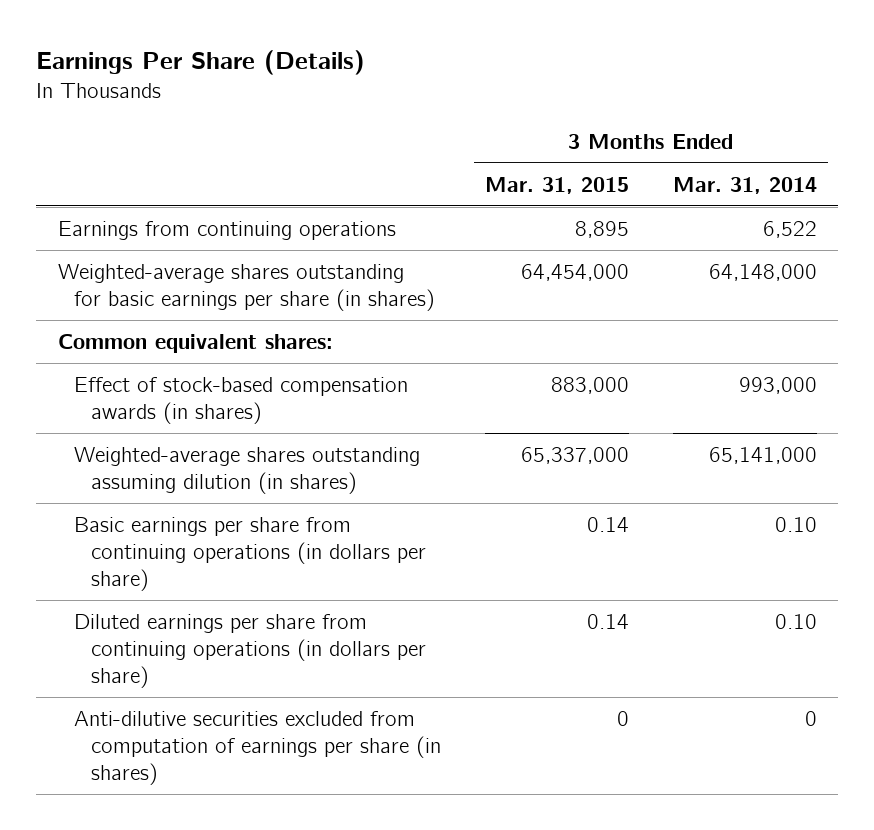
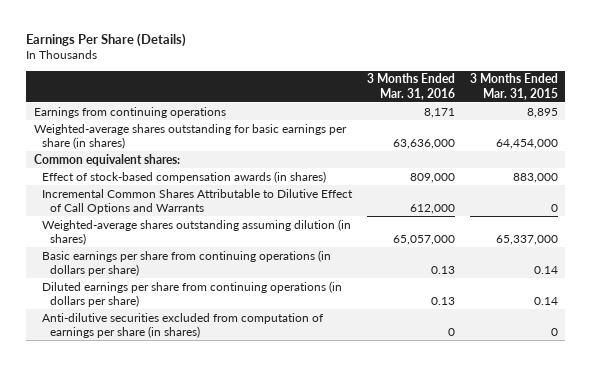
[672,176,817,194] Mar. 31, 2014 -> none
none -> [366,73,455,100] 3 Months Ended Mar. 31, 2016
none -> [41,188,353,214] Incremental Common Shares Attributable to Dilutive Effect of Call Options and Warrants

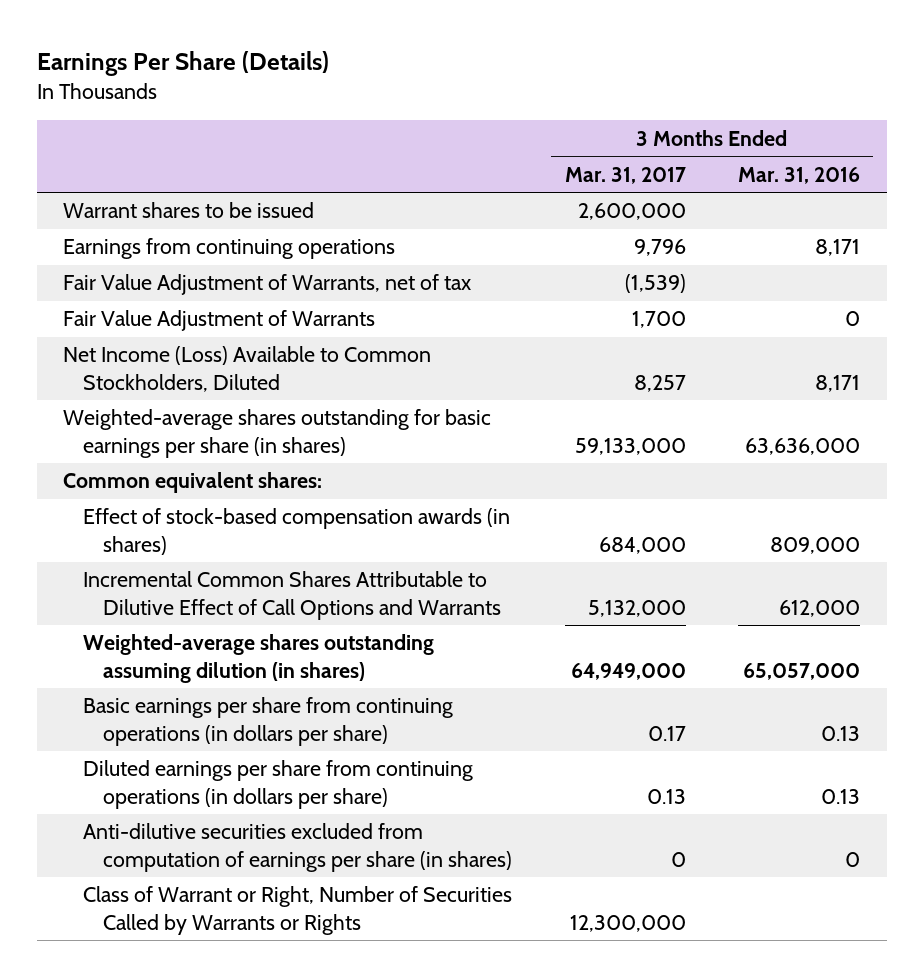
[469,73,558,100] 3 Months Ended Mar. 31, 2015 -> none
none -> [564,166,686,184] Mar. 31, 2017
none -> [63,202,315,219] Warrant shares to be issued
none -> [63,274,472,296] Fair Value Adjustment of Warrants, net of tax
none -> [63,310,376,332] Fair Value Adjustment of Warrants
none -> [63,346,432,392] Net Income (Loss) Available to Common Stockholders, Diluted
none -> [82,886,512,935] Class of Warrant or Right, Number of Securities Called by Warrants or Rights

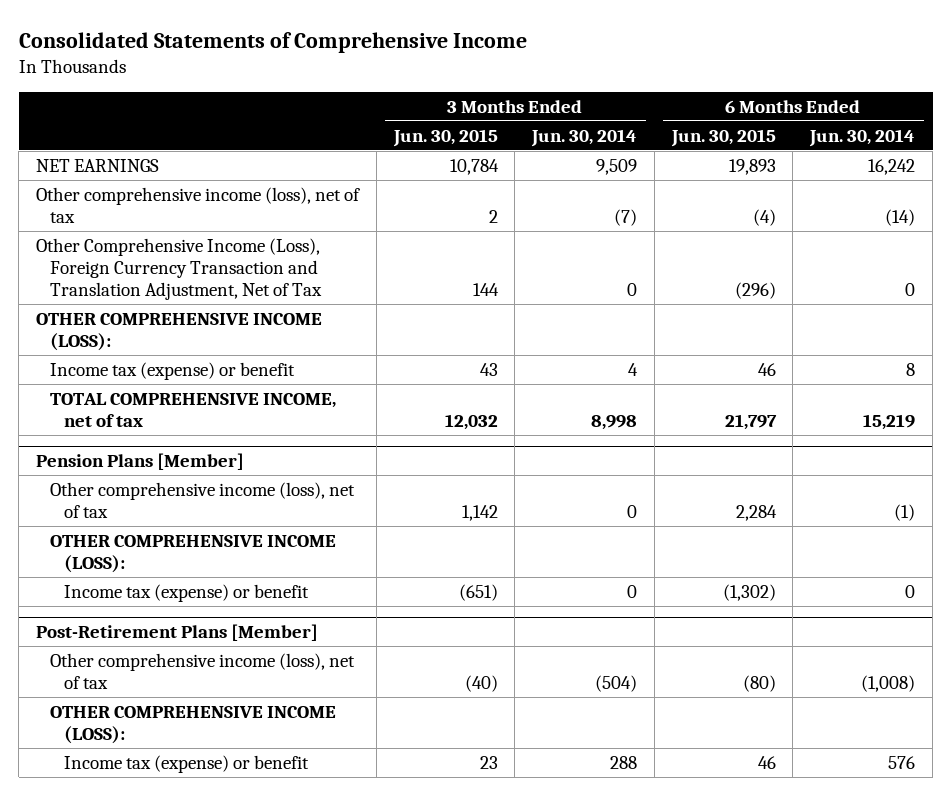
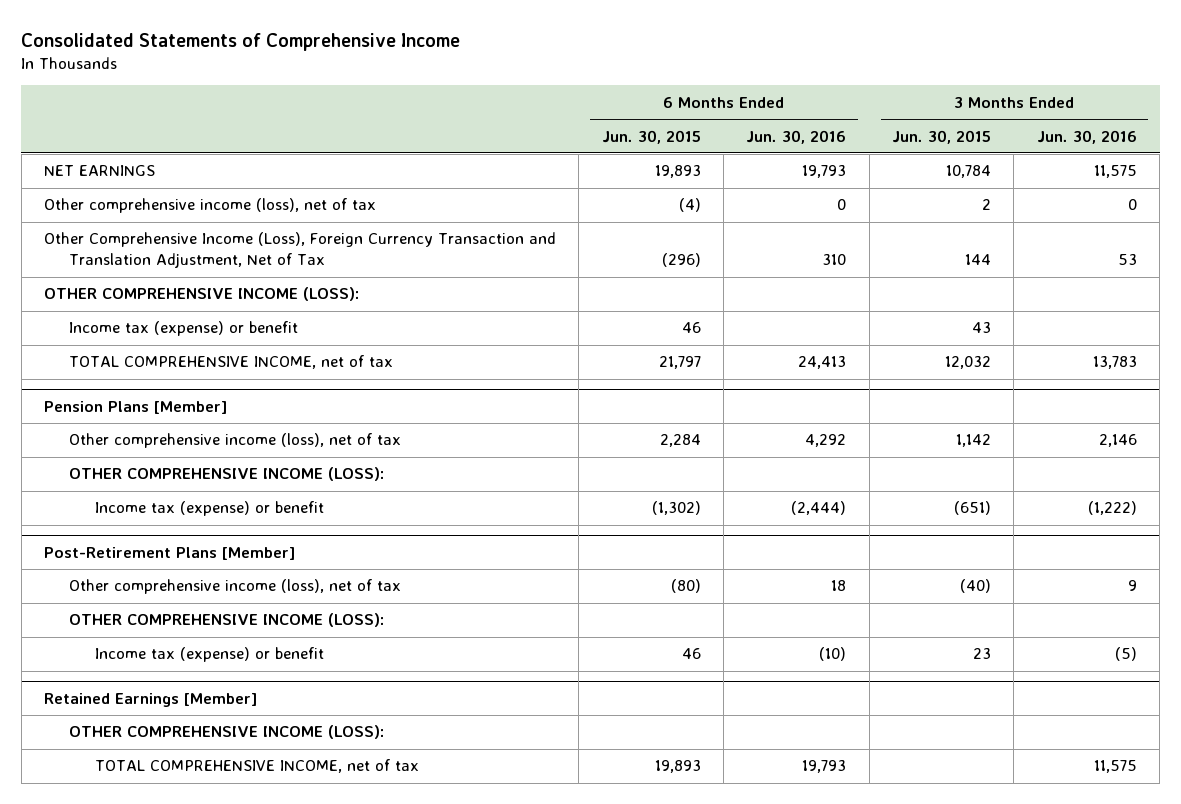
[531,128,638,147] Jun. 30, 2014 -> none
[809,128,916,147] Jun. 30, 2014 -> none
none -> [746,129,847,144] Jun. 30, 2016
none -> [1036,129,1137,144] Jun. 30, 2016
none -> [43,692,257,707] Retained Earnings [Member]
none -> [69,725,385,740] OTHER COMPREHENSIVE INCOME (LOSS):
none -> [94,759,419,774] TOTAL COMPREHENSIVE INCOME, net of tax

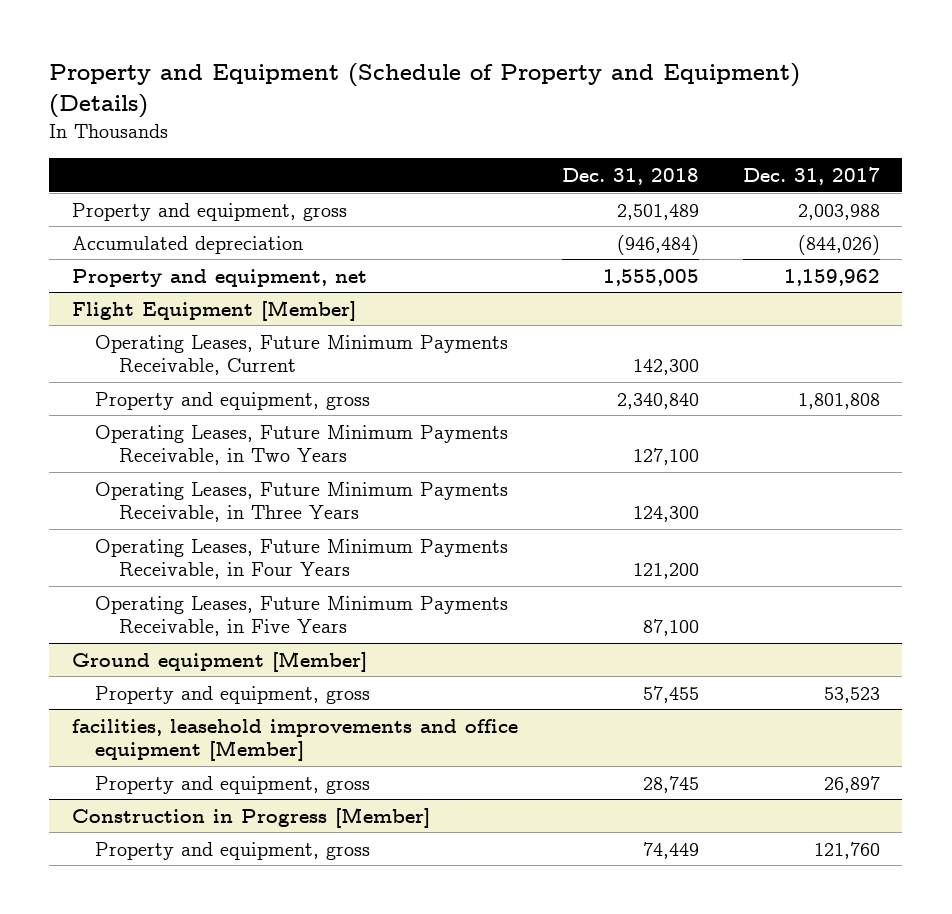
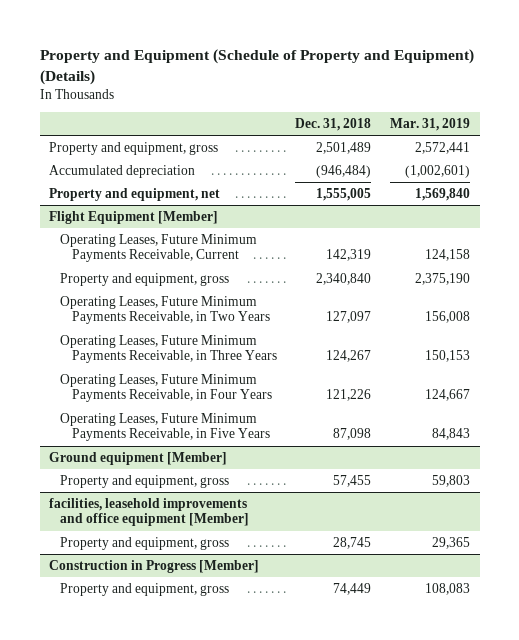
[743,166,881,185] Dec. 31, 2017 -> none
none -> [390,118,471,132] Mar. 31, 2019
[632,358,699,375] 142,300 -> [326,249,372,262] 142,319
[632,447,699,465] 127,100 -> [326,311,372,324] 127,097
[632,505,699,522] 124,300 -> [326,350,372,363] 124,267
[632,562,699,579] 121,200 -> [326,389,372,402] 121,226
[642,618,699,636] 87,100 -> [333,428,372,441] 87,098

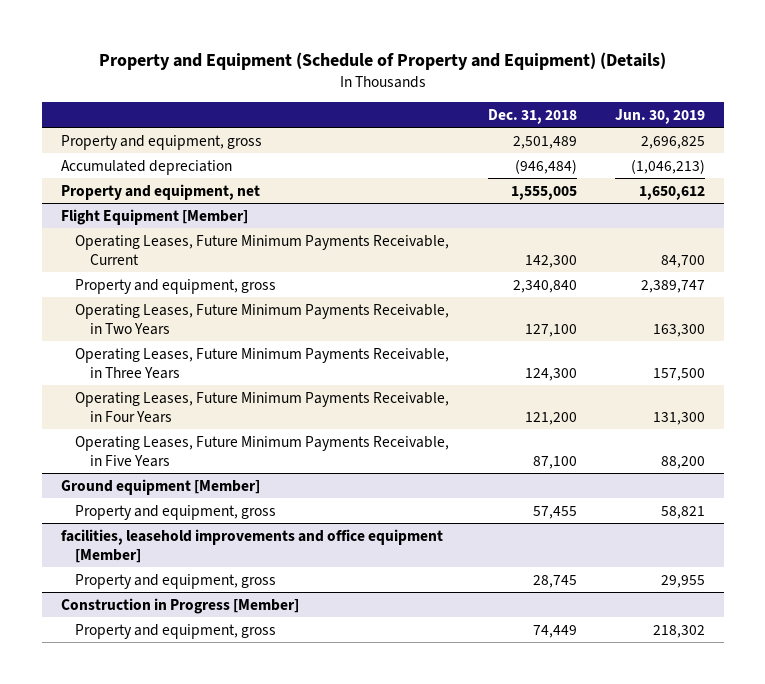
[390,118,471,132] Mar. 31, 2019 -> none
none -> [614,108,705,124] Jun. 30, 2019
[326,249,372,262] 142,319 -> [524,254,577,268] 142,300
[326,311,372,324] 127,097 -> [524,323,577,337] 127,100
[326,350,372,363] 124,267 -> [524,367,577,381] 124,300
[326,389,372,402] 121,226 -> [524,411,577,425] 121,200
[333,428,372,441] 87,098 -> [532,455,577,469] 87,100

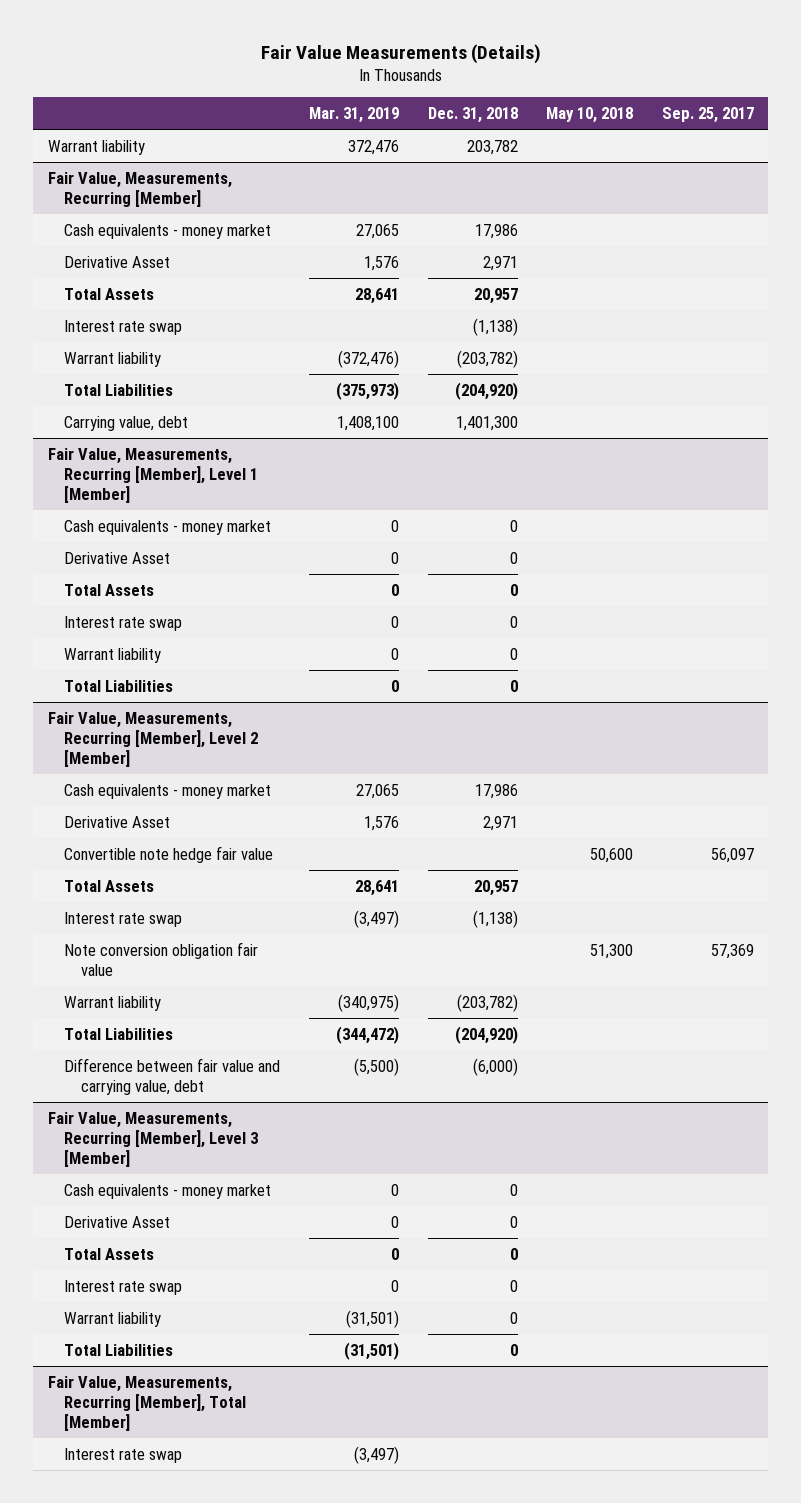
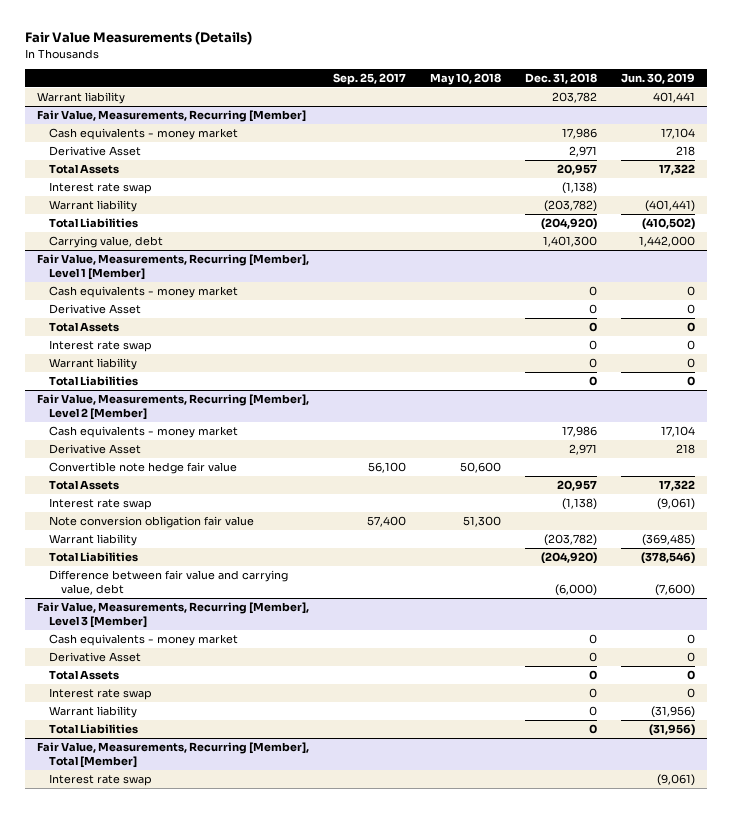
[308,106,399,123] Mar. 31, 2019 -> none
none -> [620,72,695,84] Jun. 30, 2019
[710,847,754,863] 56,097 -> [367,462,406,474] 56,100
[710,943,754,959] 57,369 -> [366,516,406,528] 57,400

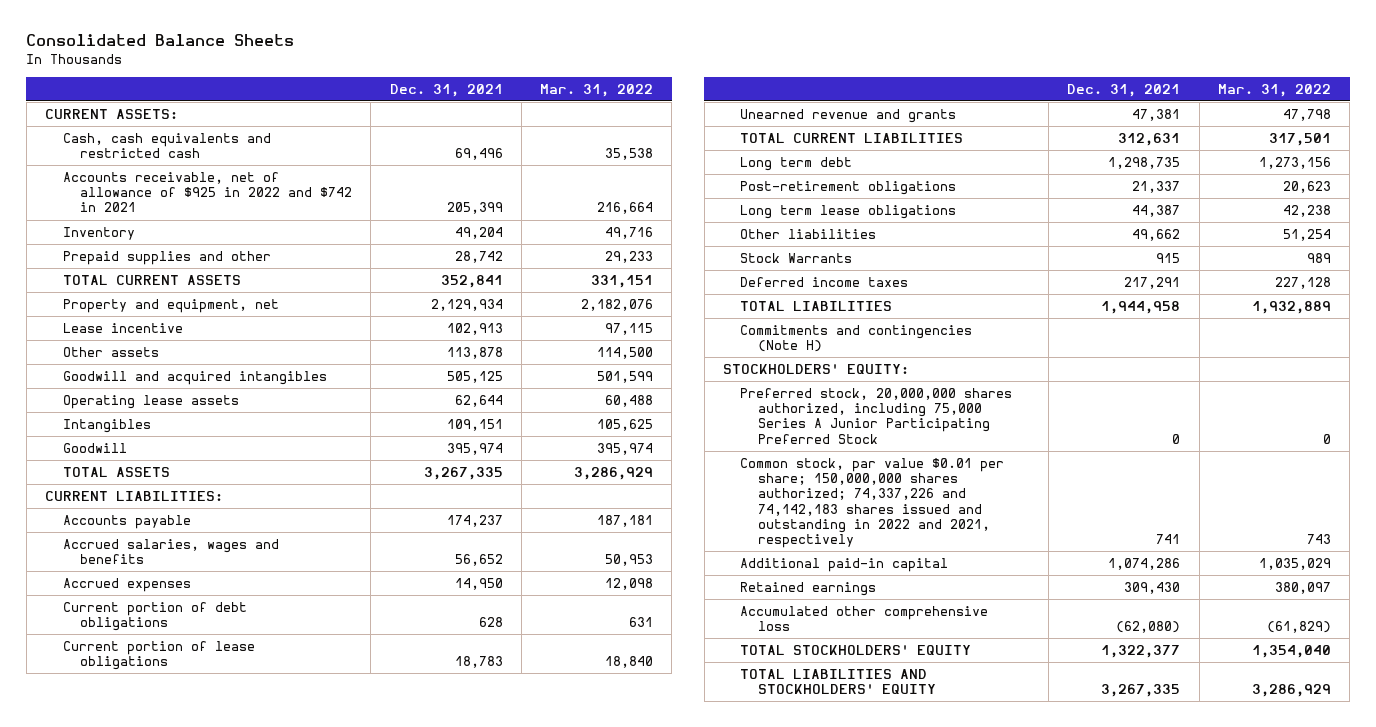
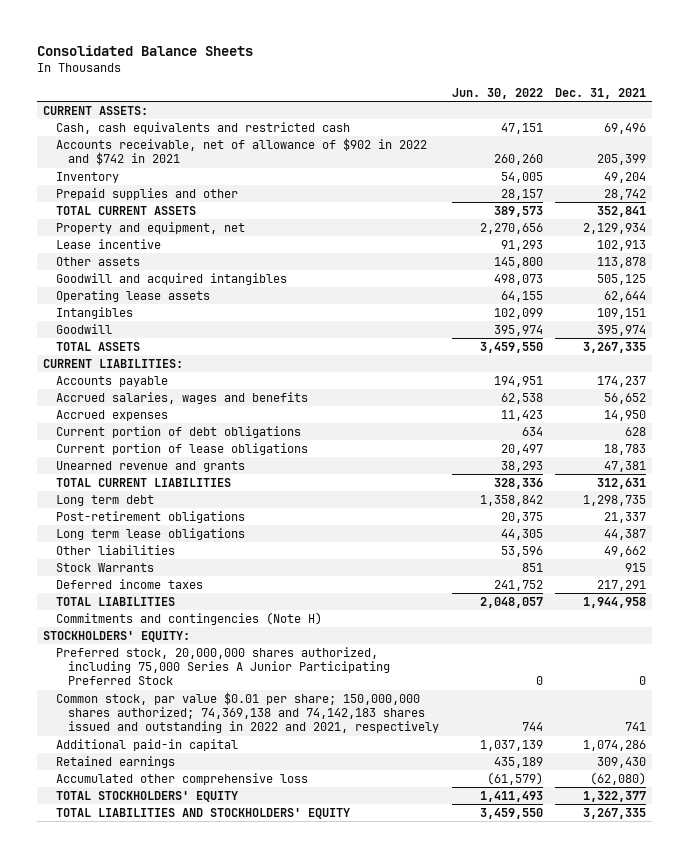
[540,83,654,97] Mar. 31, 2022 -> none
none -> [451,88,543,100] Jun. 30, 2022
[62,171,353,213] Accounts receivable, net of allowance of $925 in 2022 and $742 in 2021 -> [55,138,427,166] Accounts receivable, net of allowance of $902 in 2022 and $742 in 2021
[740,457,1005,548] Common stock, par value $0.01 per share; 150,000,000 shares authorized; 74,337,226 and 74,142,183 shares issued and outstanding in 2022 and 2021, respectively -> [55,692,440,734] Common stock, par value $0.01 per share; 150,000,000 shares authorized; 74,369,138 and 74,142,183 shares issued and outstanding in 2022 and 2021, respectively

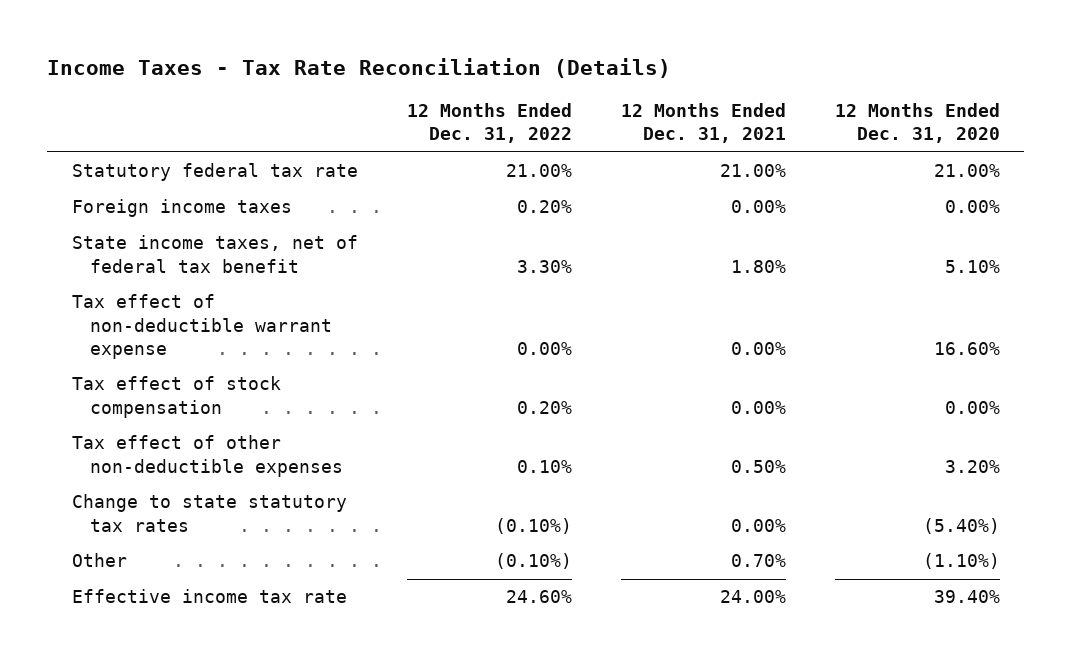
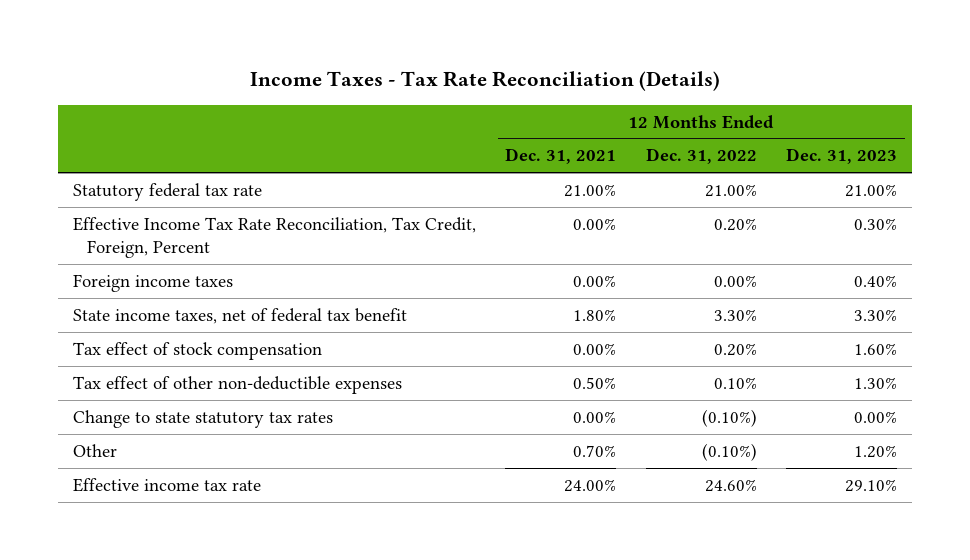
[834,103,1000,144] 12 Months Ended Dec. 31, 2020 -> none
none -> [786,148,898,165] Dec. 31, 2023
none -> [72,216,476,259] Effective Income Tax Rate Reconciliation, Tax Credit, Foreign, Percent
[516,200,572,214] 0.20% -> [713,274,757,287] 0.00%
[71,294,332,359] Tax effect of non-deductible warrant expense -> none

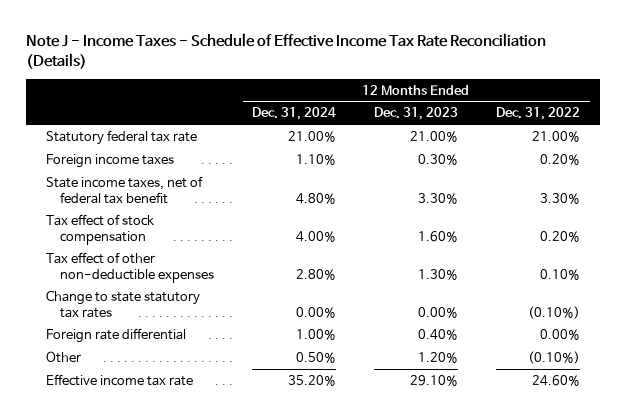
[250,71,721,92] Income Taxes - Tax Rate Reconciliation (Details) -> [26,33,547,69] Note J - Income Taxes - Schedule of Effective Income Tax Rate Reconciliation (Details)
[505,148,617,165] Dec. 31, 2021 -> none
none -> [252,107,337,121] Dec. 31, 2024
[72,216,476,259] Effective Income Tax Rate Reconciliation, Tax Credit, Foreign, Percent -> none
[713,274,757,287] 0.00% -> [540,153,581,165] 0.20%
[854,274,898,287] 0.40% -> [418,153,459,165] 0.30%
none -> [45,327,186,343] Foreign rate differential

